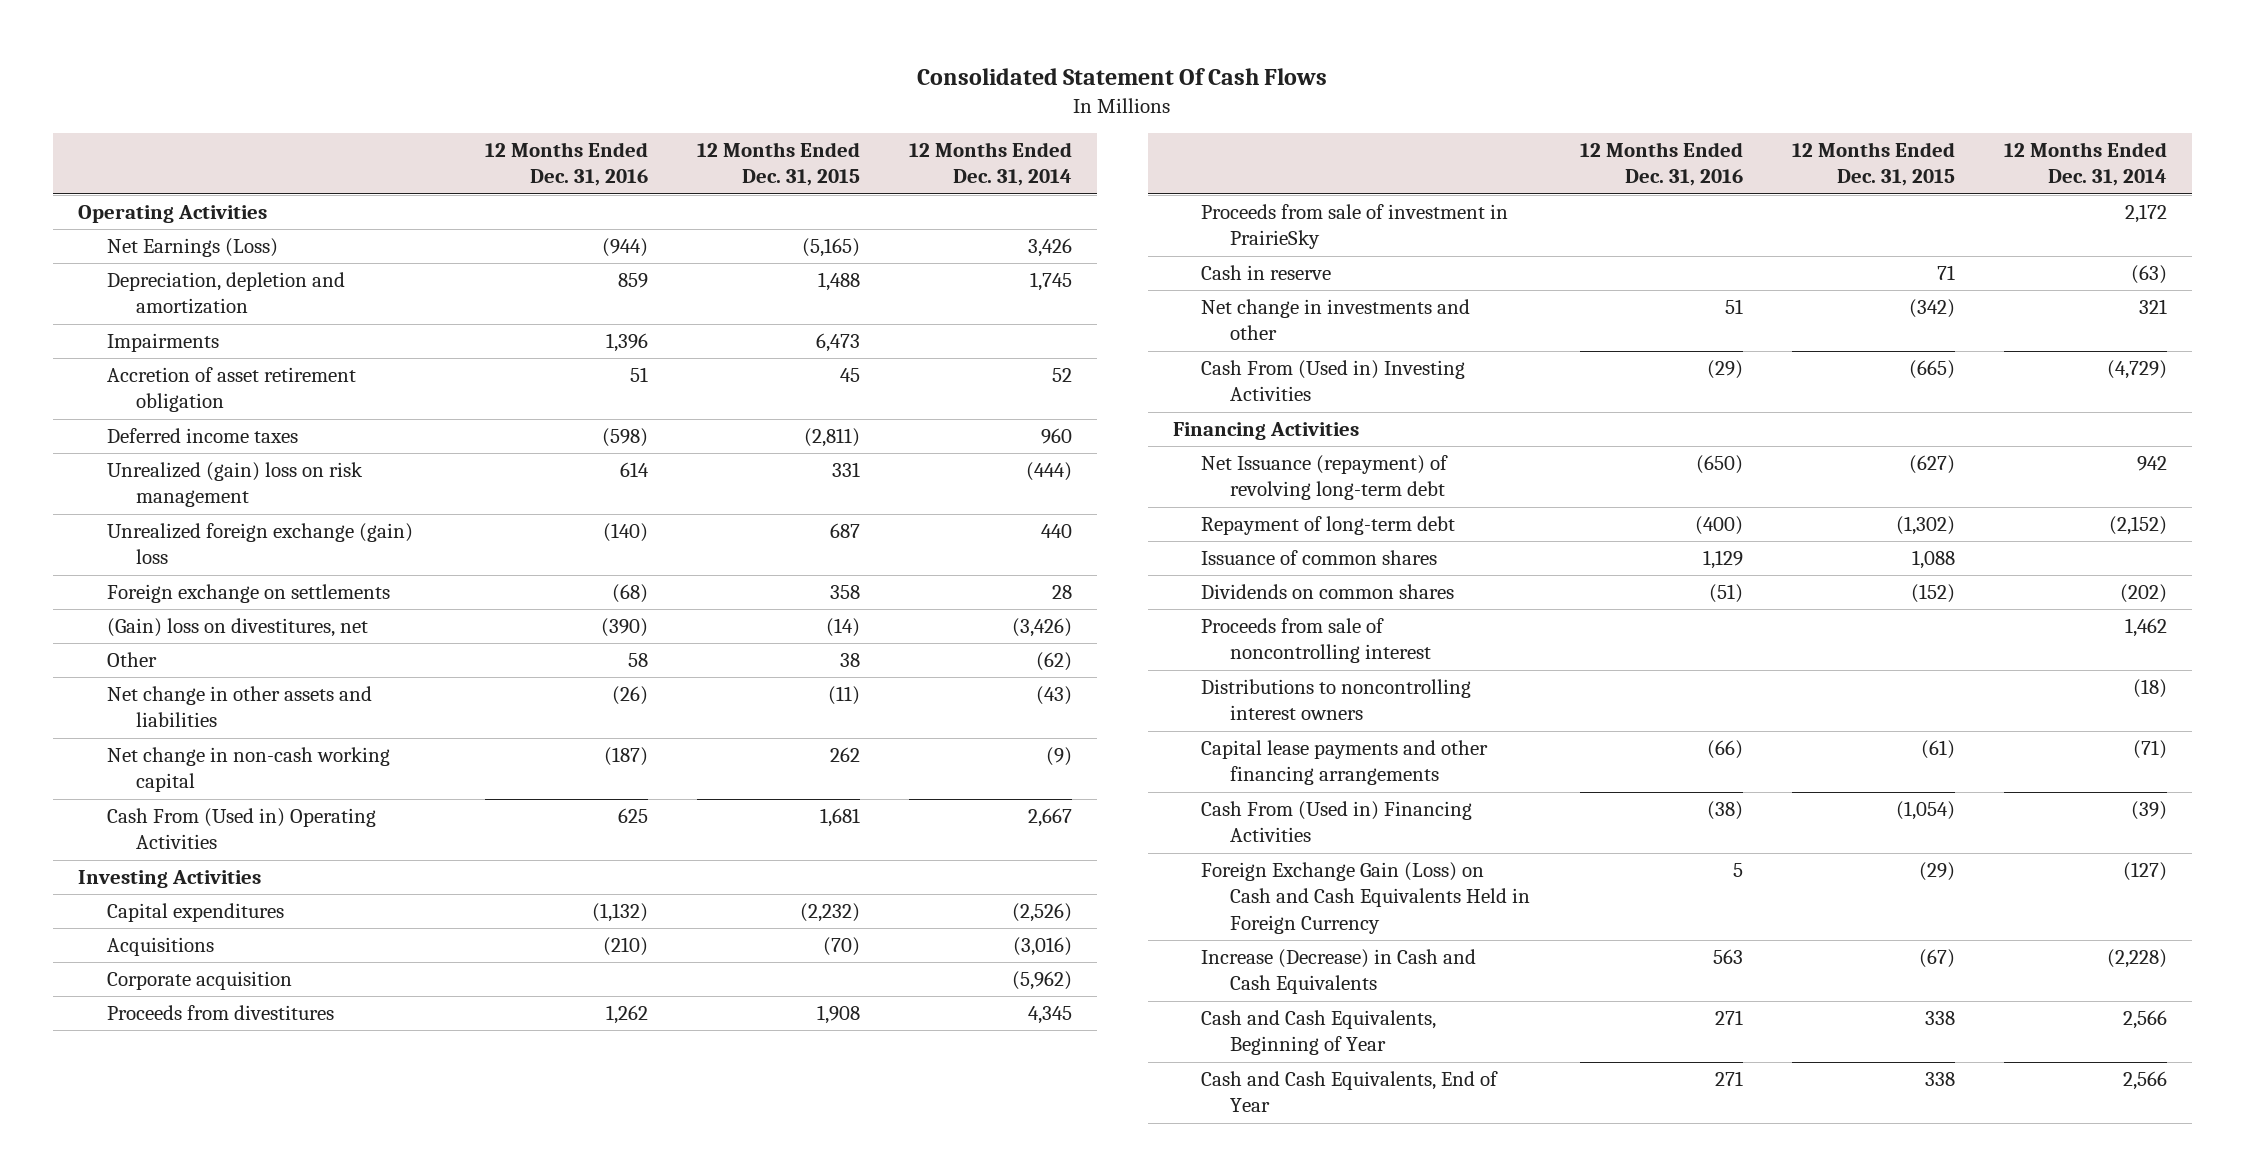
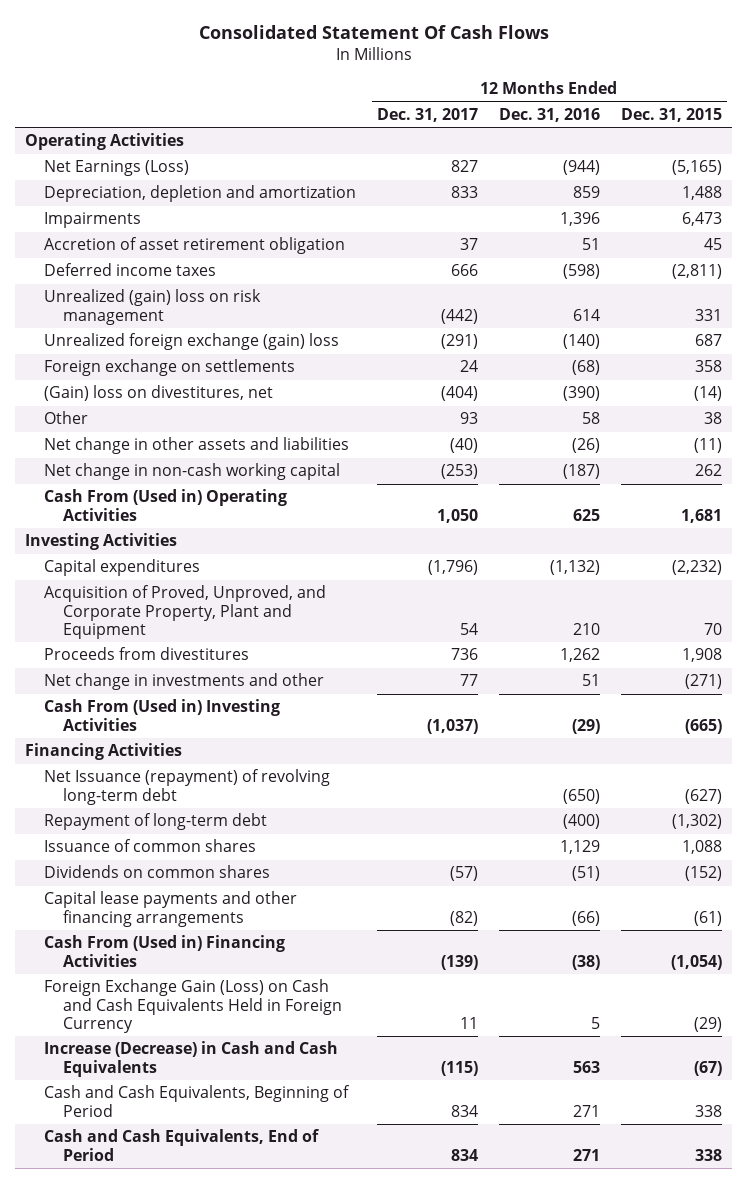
[909,141,1073,187] 12 Months Ended Dec. 31, 2014 -> none
none -> [376,107,478,122] Dec. 31, 2017
[106,937,214,957] Acquisitions -> none
[106,971,292,991] Corporate acquisition -> none
none -> [43,585,326,640] Acquisition of Proved, Unproved, and Corporate Property, Plant and Equipment
[1201,204,1509,250] Proceeds from sale of investment in PrairieSky -> none
[1201,265,1332,281] Cash in reserve -> none
[1908,299,1955,319] (342) -> [684,674,722,690] (271)
[1201,618,1432,664] Proceeds from sale of noncontrolling interest -> none
[1201,679,1472,721] Distributions to noncontrolling interest owners -> none
[1201,1010,1437,1056] Cash and Cash Equivalents, Beginning of Year -> [43,1085,350,1117] Cash and Cash Equivalents, Beginning of Period
[1201,1071,1499,1113] Cash and Cash Equivalents, End of Year -> [43,1129,319,1161] Cash and Cash Equivalents, End of Period

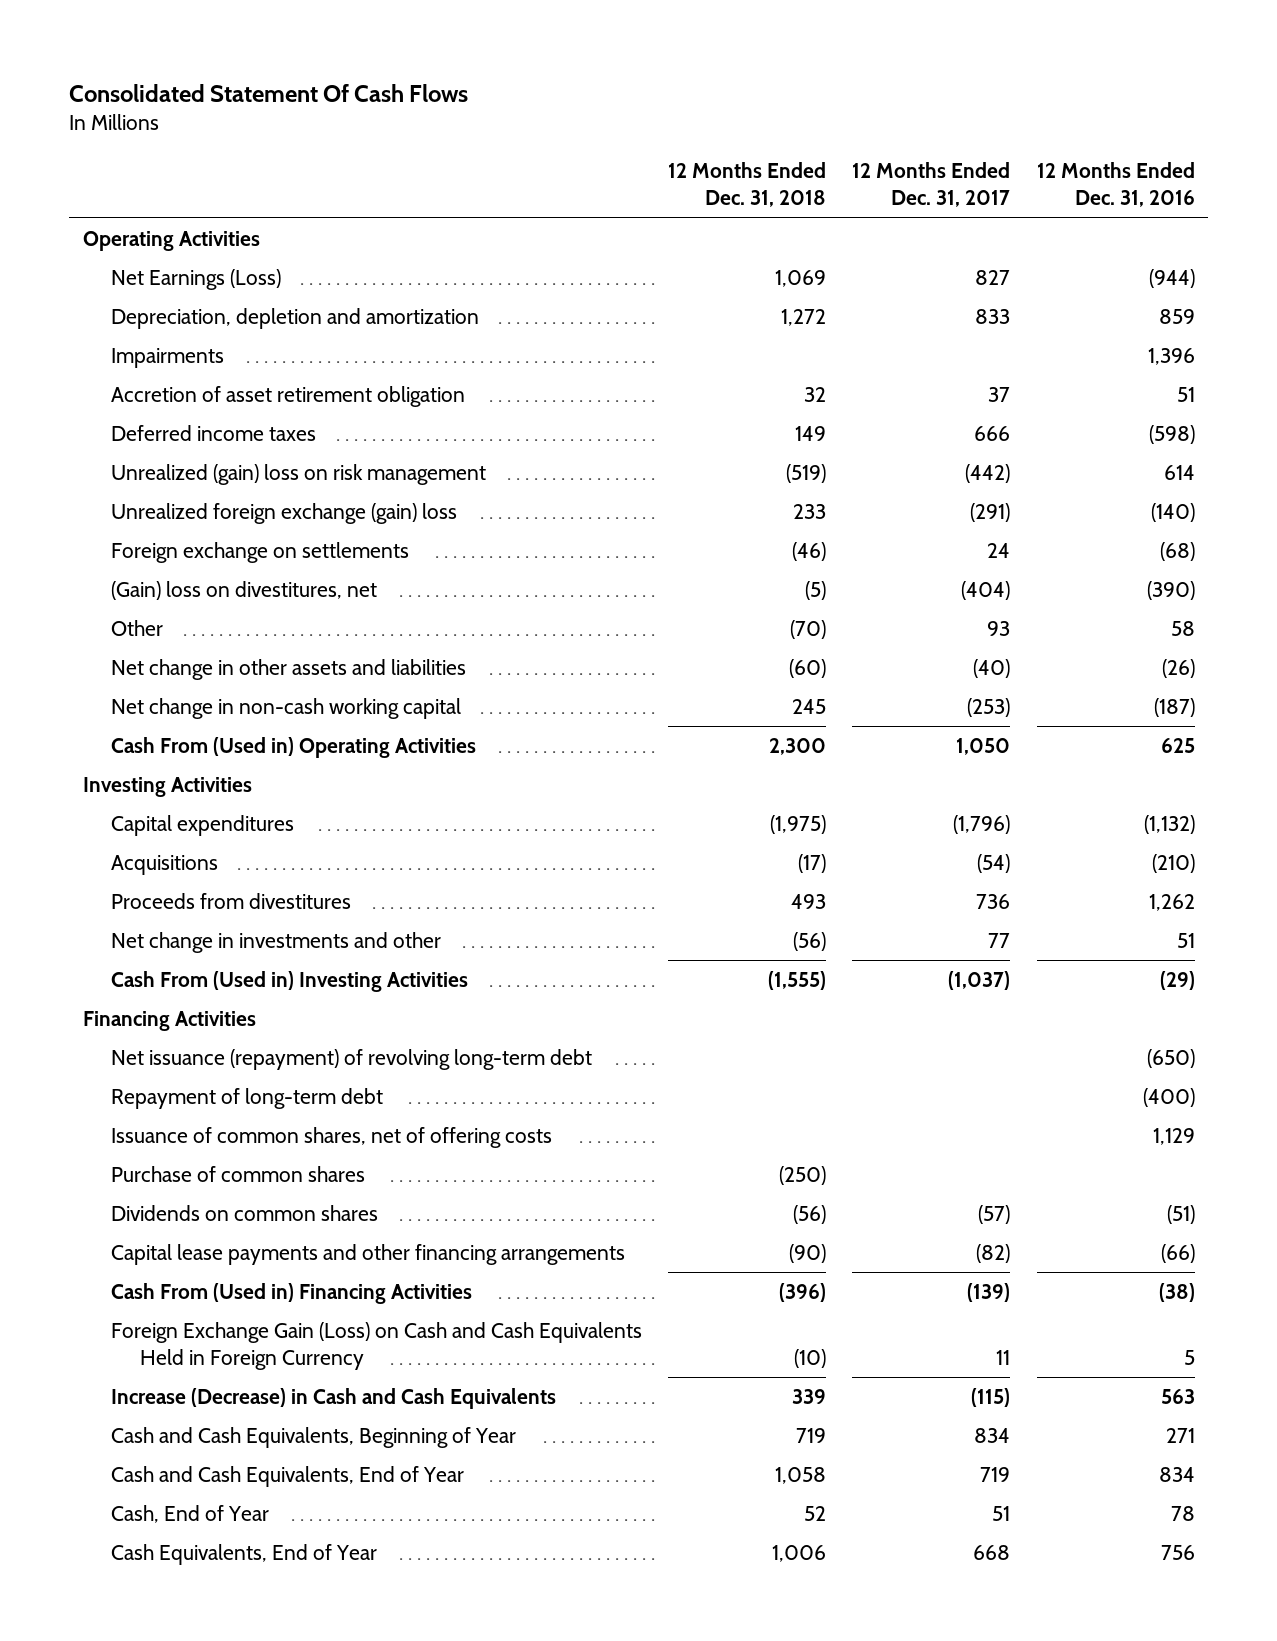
[620,107,722,122] Dec. 31, 2015 -> none
none -> [668,162,827,208] 12 Months Ended Dec. 31, 2018
[43,585,326,640] Acquisition of Proved, Unproved, and Corporate Property, Plant and Equipment -> none
none -> [111,854,219,875] Acquisitions
[43,769,330,805] Net Issuance (repayment) of revolving long-term debt -> [111,1048,593,1070] Net issuance (repayment) of revolving long-term debt
[43,839,256,853] Issuance of common shares -> [111,1126,553,1148] Issuance of common shares, net of offering costs
none -> [111,1165,366,1182] Purchase of common shares
[43,1085,350,1117] Cash and Cash Equivalents, Beginning of Period -> [111,1426,517,1448] Cash and Cash Equivalents, Beginning of Year
[43,1129,319,1161] Cash and Cash Equivalents, End of Period -> [111,1465,465,1487] Cash and Cash Equivalents, End of Year
[450,1148,478,1161] 834 -> [980,1466,1011,1482] 719
[572,1148,600,1161] 271 -> [1158,1466,1195,1482] 834
none -> [111,1504,270,1523] Cash, End of Year
none -> [111,1543,378,1565] Cash Equivalents, End of Year

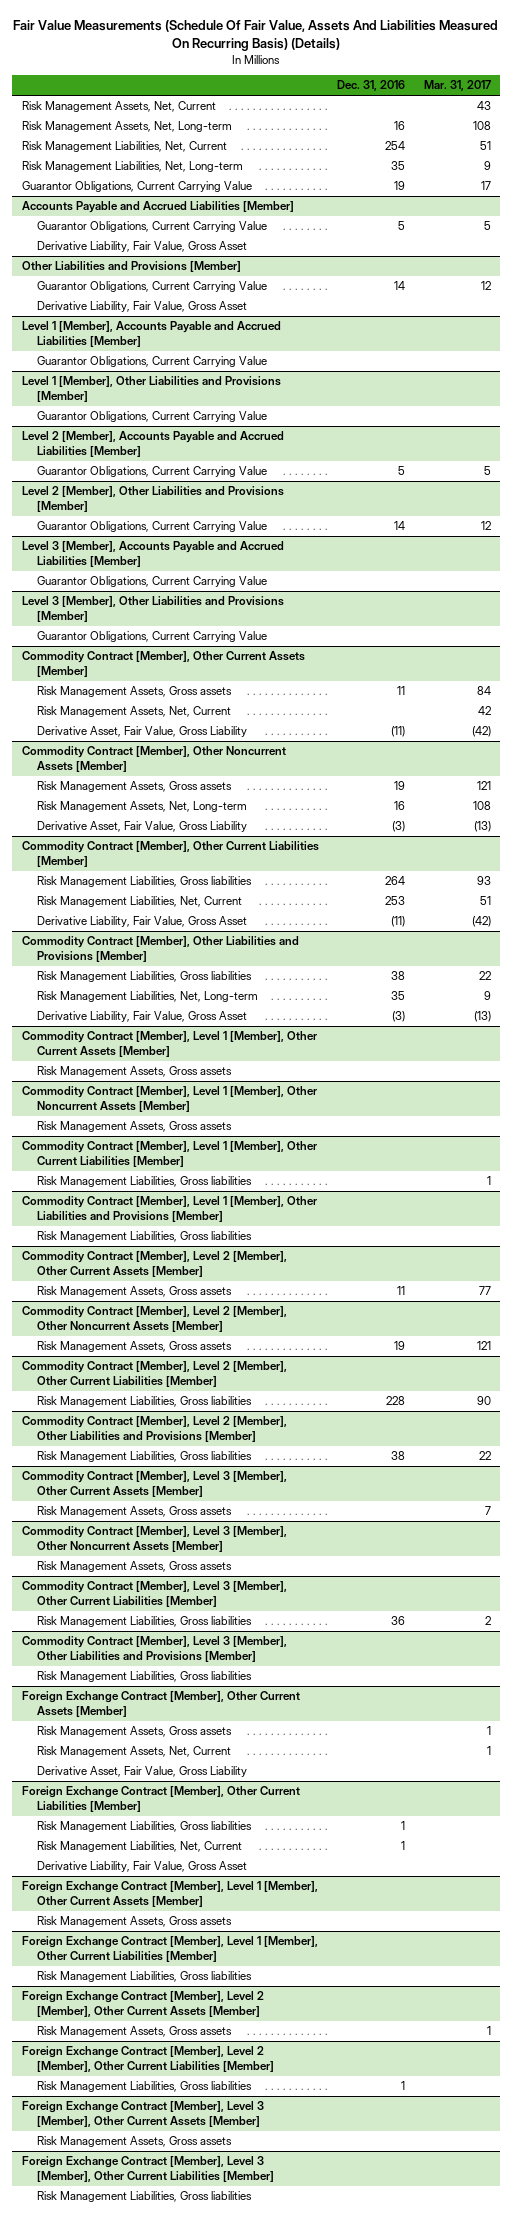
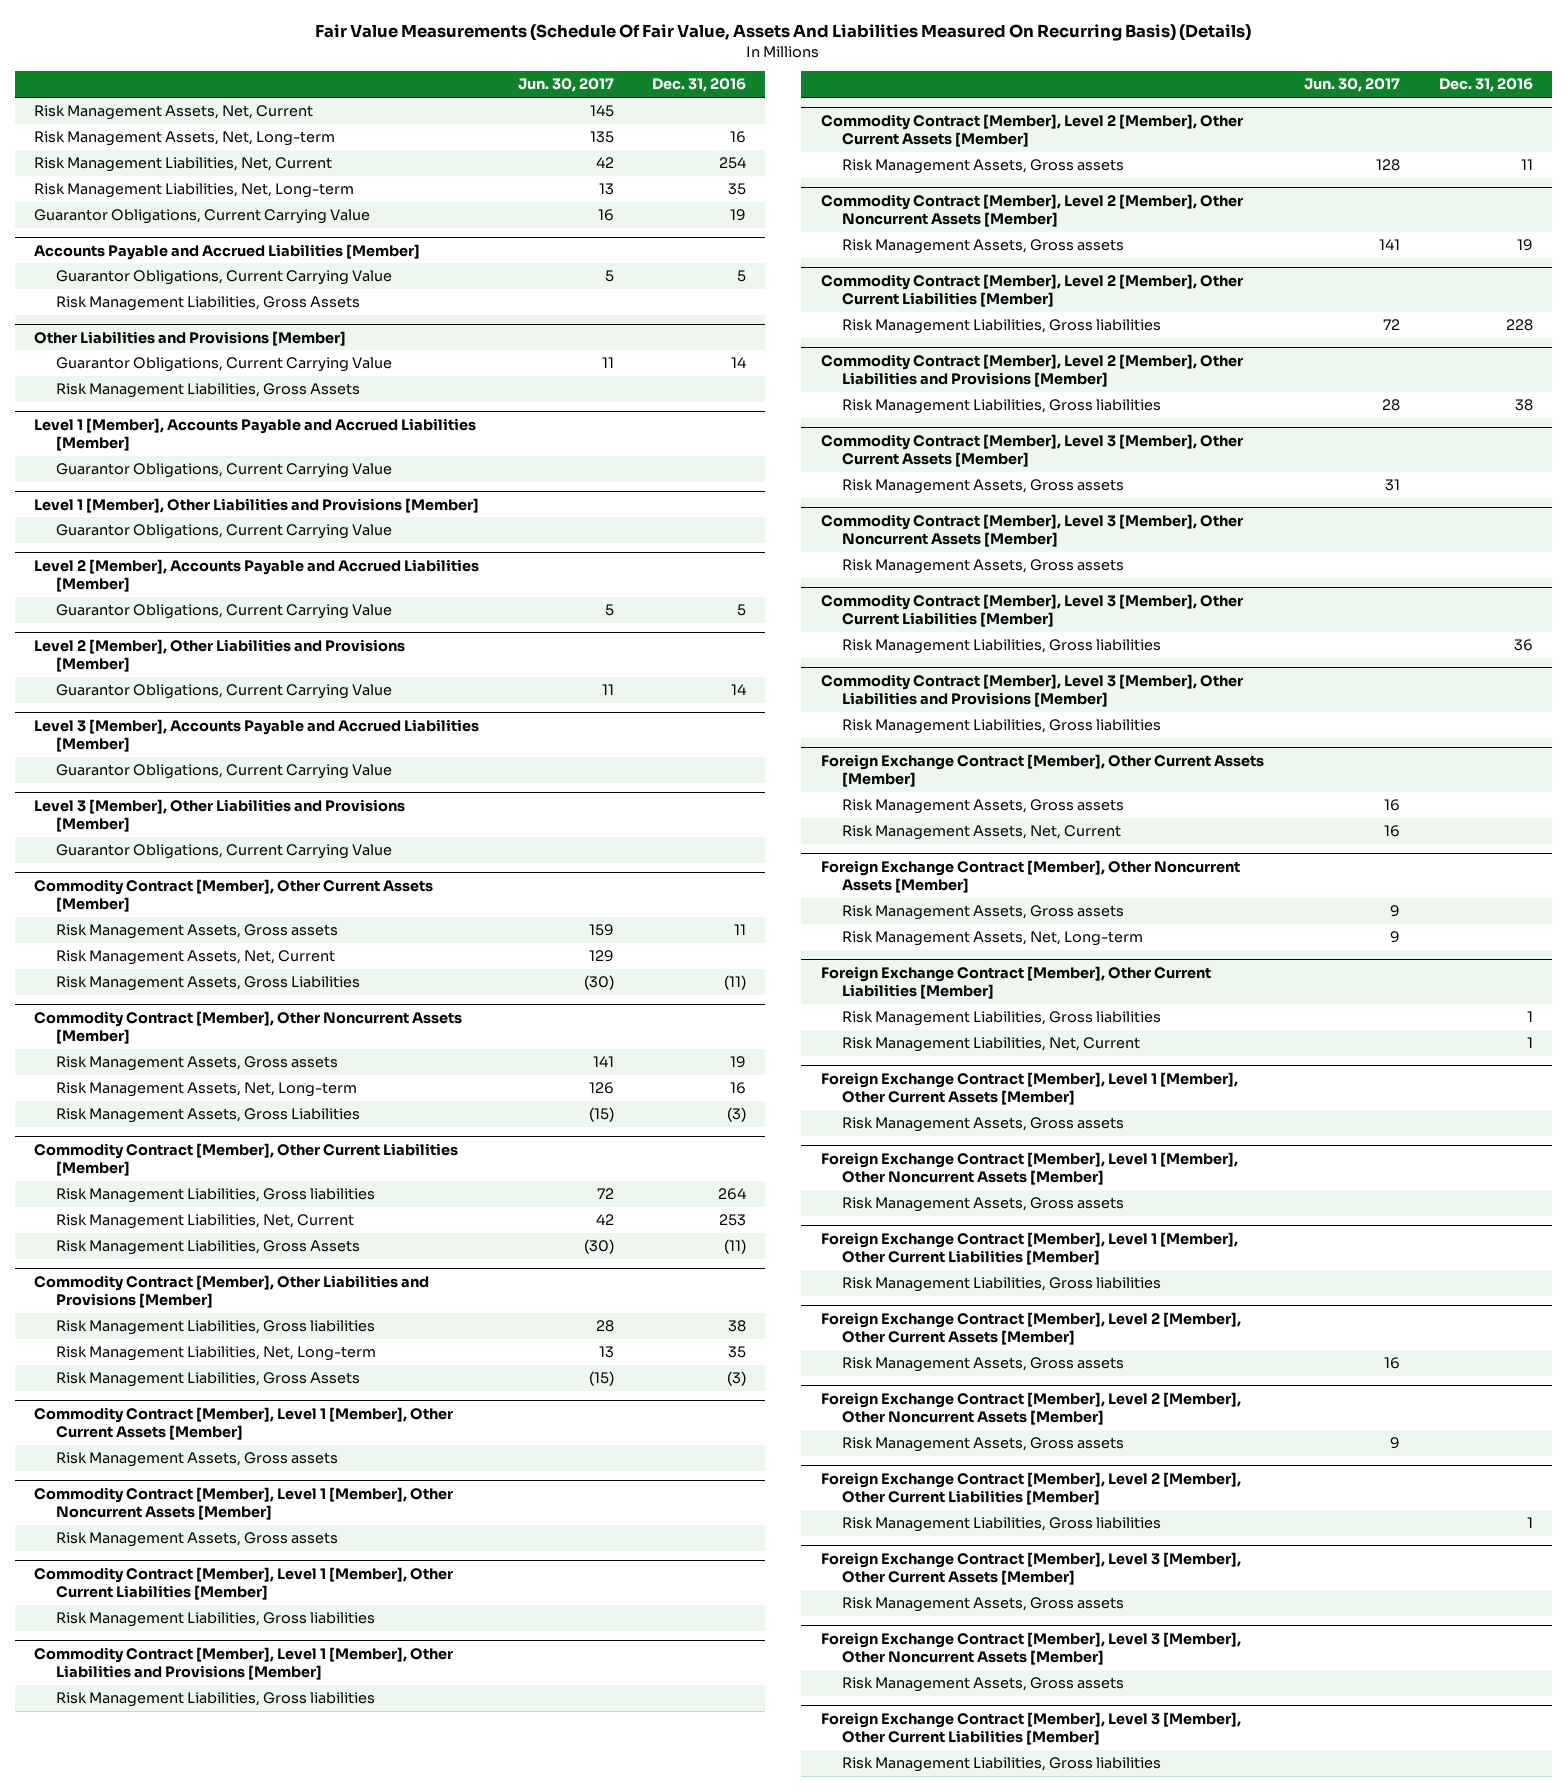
[423,80,491,92] Mar. 31, 2017 -> none
none -> [517,78,614,93] Jun. 30, 2017
[37,241,248,253] Derivative Liability, Fair Value, Gross Asset -> [55,296,360,312] Risk Management Liabilities, Gross Assets
[37,301,248,313] Derivative Liability, Fair Value, Gross Asset -> [55,383,360,399] Risk Management Liabilities, Gross Assets
[37,726,248,738] Derivative Asset, Fair Value, Gross Liability -> [55,976,360,992] Risk Management Assets, Gross Liabilities
[37,821,248,833] Derivative Asset, Fair Value, Gross Liability -> [55,1108,360,1124] Risk Management Assets, Gross Liabilities
[37,916,248,928] Derivative Liability, Fair Value, Gross Asset -> [55,1240,360,1256] Risk Management Liabilities, Gross Assets
[37,1011,248,1023] Derivative Liability, Fair Value, Gross Asset -> [55,1372,360,1388] Risk Management Liabilities, Gross Assets
[37,1766,248,1778] Derivative Asset, Fair Value, Gross Liability -> none
none -> [820,859,1240,894] Foreign Exchange Contract [Member], Other Noncurrent Assets [Member]
none -> [842,905,1125,921] Risk Management Assets, Gross assets
none -> [842,931,1144,947] Risk Management Assets, Net, Long-term
[37,1861,248,1873] Derivative Liability, Fair Value, Gross Asset -> none
none -> [820,1151,1238,1186] Foreign Exchange Contract [Member], Level 1 [Member], Other Noncurrent Assets [Member]
none -> [842,1197,1125,1213] Risk Management Assets, Gross assets
none -> [820,1391,1241,1426] Foreign Exchange Contract [Member], Level 2 [Member], Other Noncurrent Assets [Member]
none -> [842,1437,1125,1453] Risk Management Assets, Gross assets
none -> [820,1631,1241,1666] Foreign Exchange Contract [Member], Level 3 [Member], Other Noncurrent Assets [Member]
none -> [842,1677,1125,1693] Risk Management Assets, Gross assets

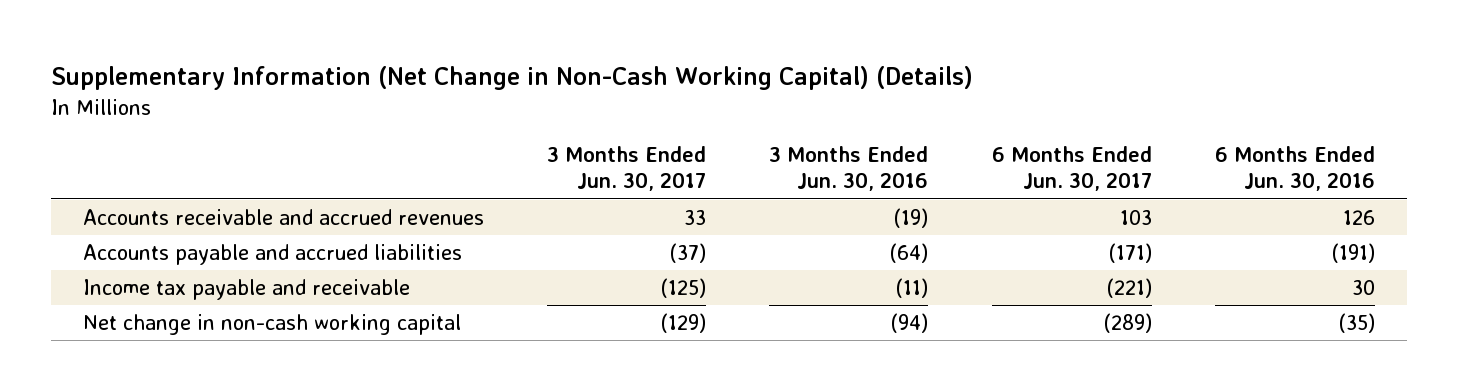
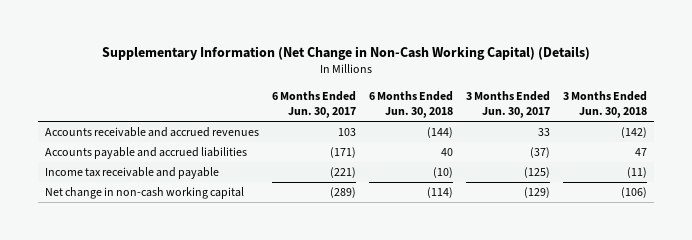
[769,145,929,192] 3 Months Ended Jun. 30, 2016 -> none
[1214,145,1375,192] 6 Months Ended Jun. 30, 2016 -> none
none -> [368,90,453,119] 6 Months Ended Jun. 30, 2018
none -> [563,90,648,119] 3 Months Ended Jun. 30, 2018
[82,278,410,300] Income tax payable and receivable -> [44,167,219,180] Income tax receivable and payable

